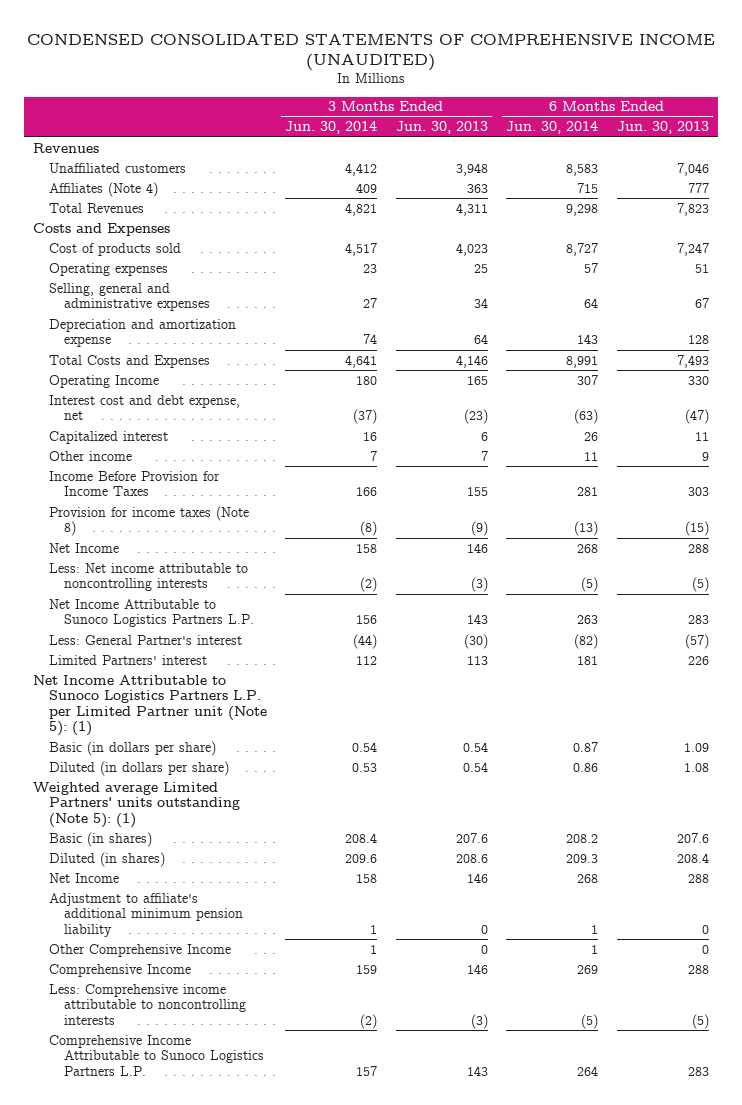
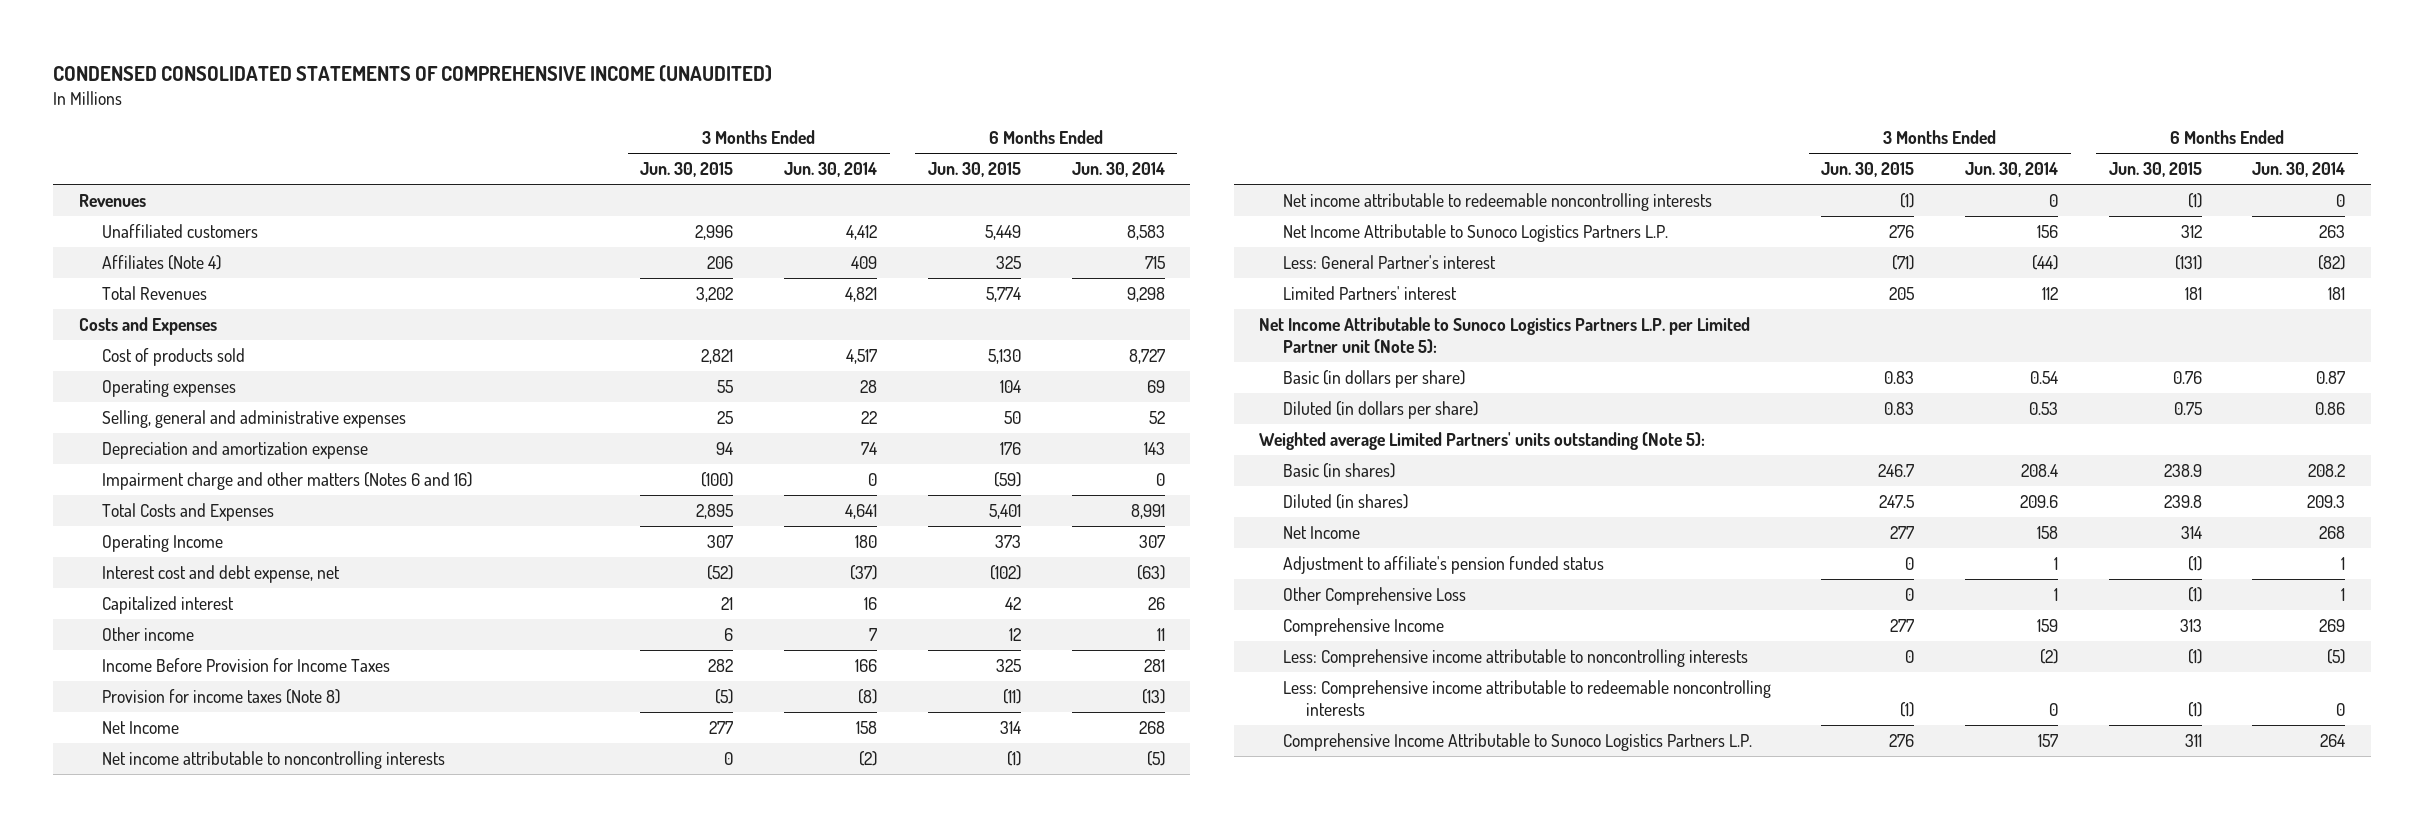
[395,121,488,135] Jun. 30, 2013 -> none
[616,121,709,135] Jun. 30, 2013 -> none
none -> [640,162,734,178] Jun. 30, 2015
none -> [927,162,1021,178] Jun. 30, 2015
[363,263,378,273] 23 -> [860,379,878,393] 28
[584,262,599,273] 57 -> [1146,379,1165,393] 69
[363,298,378,309] 27 -> [861,410,878,424] 22
[584,298,599,309] 64 -> [1148,410,1165,424] 52
none -> [101,471,472,490] Impairment charge and other matters (Notes 6 and 16)
[48,562,248,592] Less: Net income attributable to noncontrolling interests -> [101,750,445,769] Net income attributable to noncontrolling interests
none -> [1282,192,1712,211] Net income attributable to redeemable noncontrolling interests
[33,674,267,737] Net Income Attributable to Sunoco Logistics Partners L.P. per Limited Partner unit (Note 5): (1) -> [1259,316,1751,353] Net Income Attributable to Sunoco Logistics Partners L.P. per Limited Partner unit (Note 5):
[33,781,240,828] Weighted average Limited Partners' units outstanding (Note 5): (1) -> [1259,431,1706,450] Weighted average Limited Partners' units outstanding (Note 5):
[48,892,244,937] Adjustment to affiliate's additional minimum pension liability -> [1282,555,1604,574] Adjustment to affiliate's pension funded status
[48,943,231,957] Other Comprehensive Income -> [1282,586,1466,605] Other Comprehensive Loss
none -> [1282,679,1771,716] Less: Comprehensive income attributable to redeemable noncontrolling interests

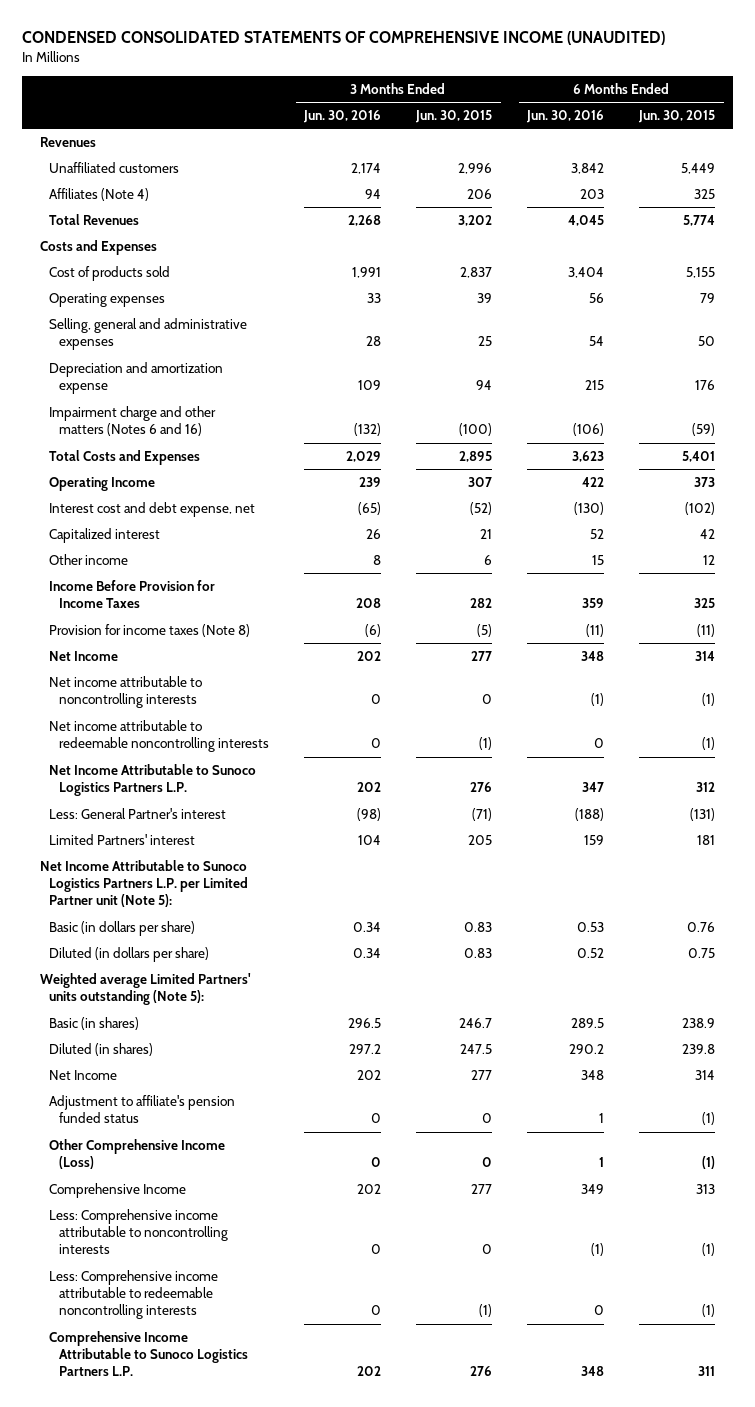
[784,162,878,178] Jun. 30, 2014 -> none
[1071,162,1165,178] Jun. 30, 2014 -> none
none -> [303,109,382,123] Jun. 30, 2016
none -> [526,109,605,123] Jun. 30, 2016
[701,348,734,364] 2,821 -> [460,266,493,278] 2,837
[987,348,1021,364] 5,130 -> [686,266,716,278] 5,155
[717,379,734,393] 55 -> [477,292,493,303] 39
[999,379,1021,393] 104 -> [700,292,716,303] 79
[1282,586,1466,605] Other Comprehensive Loss -> [49,1138,226,1170] Other Comprehensive Income (Loss)

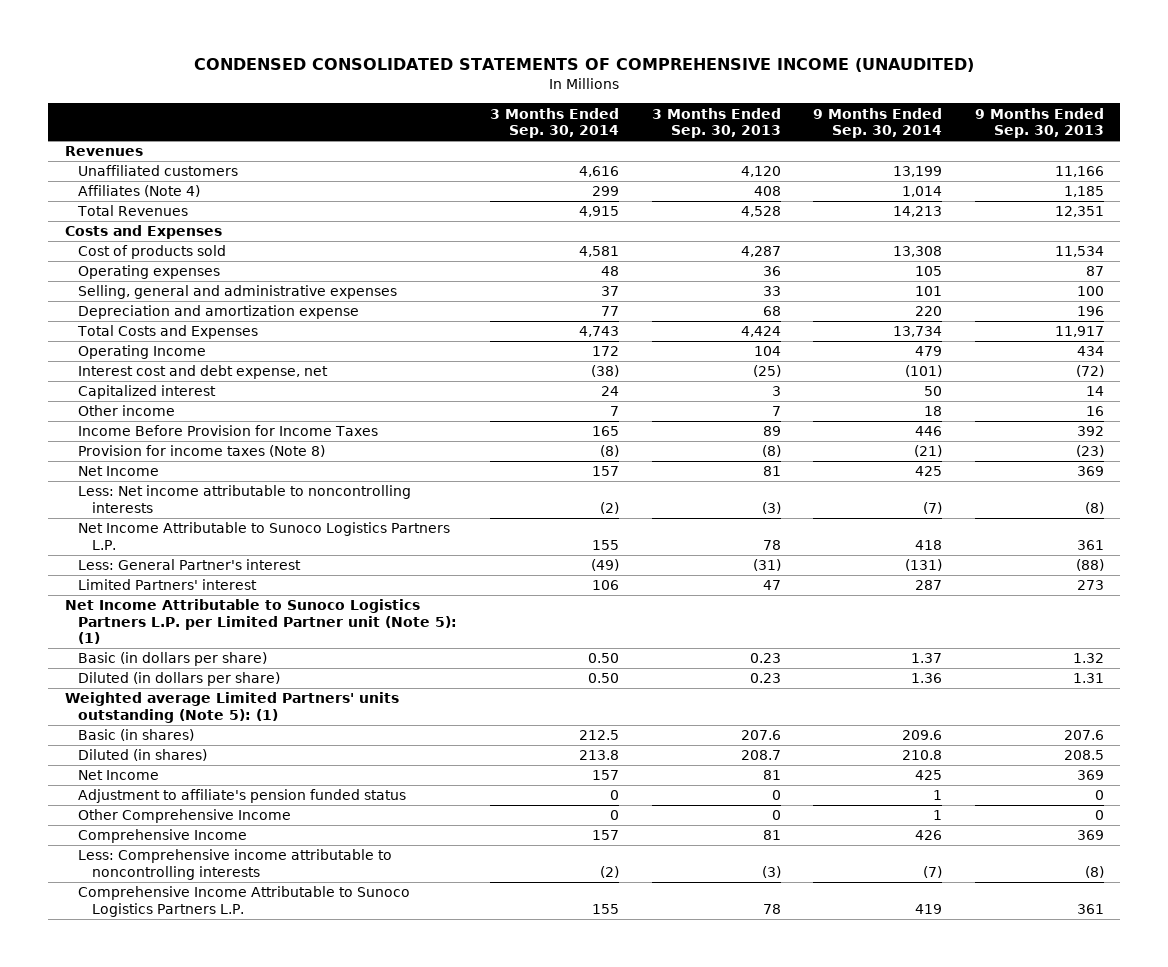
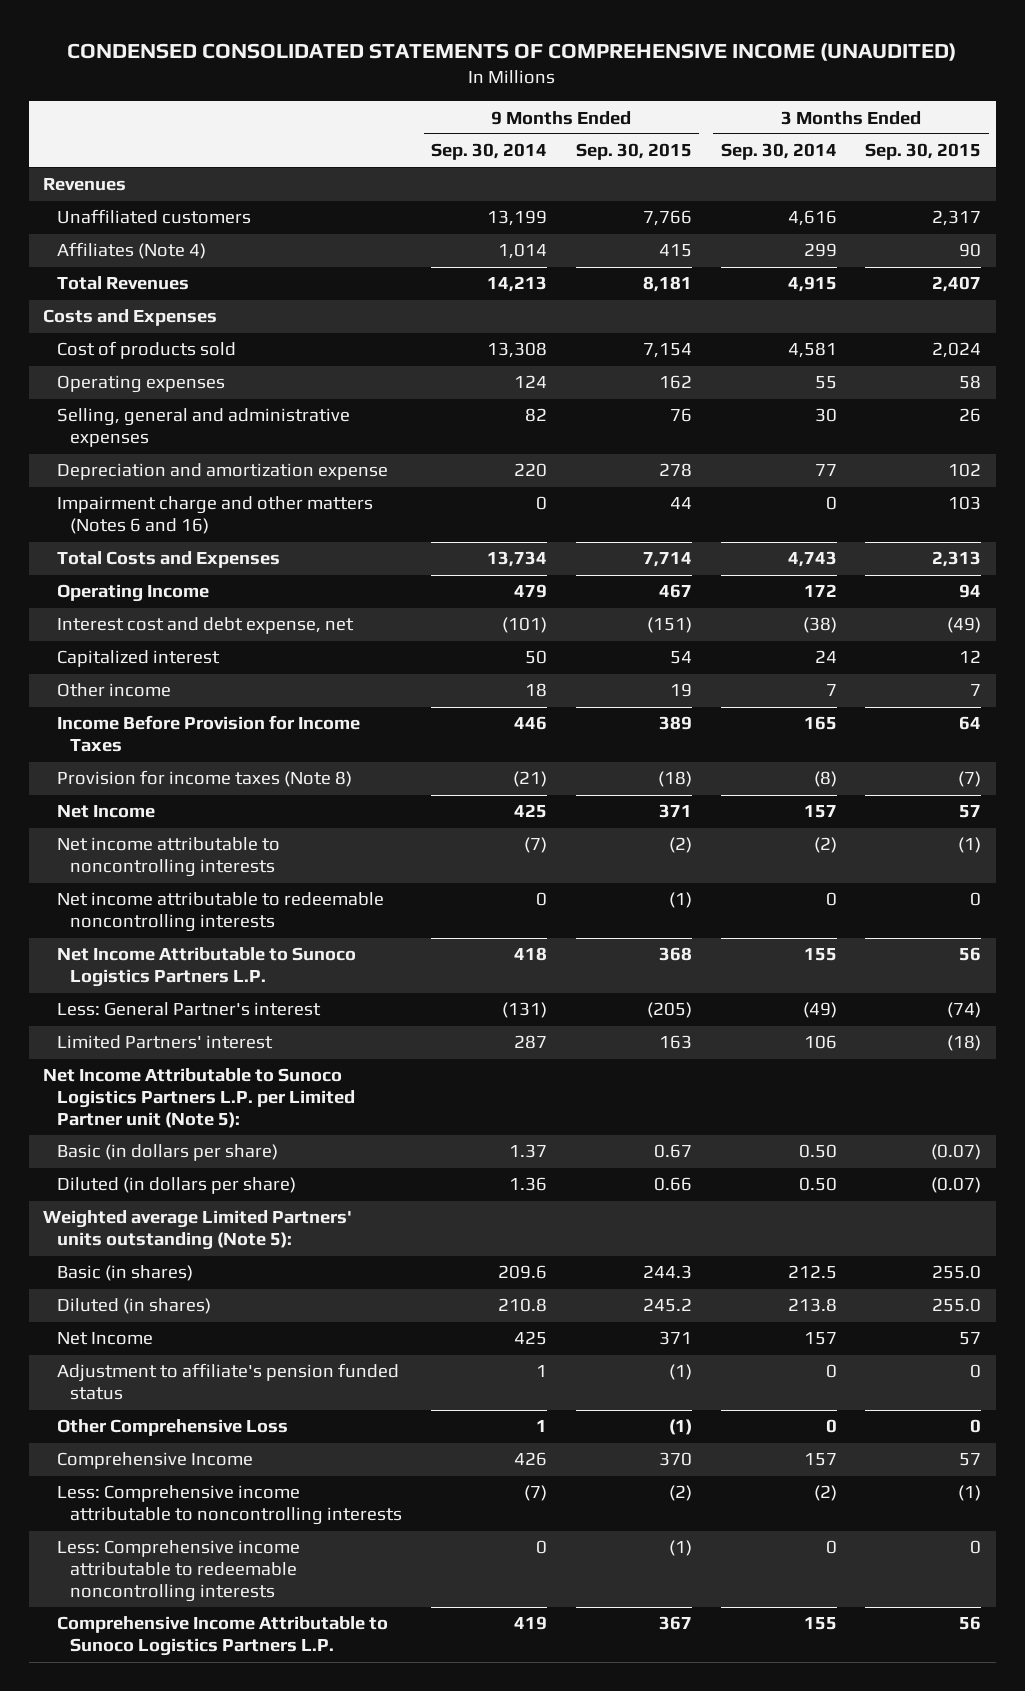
[651,107,781,139] 3 Months Ended Sep. 30, 2013 -> none
[974,107,1104,139] 9 Months Ended Sep. 30, 2013 -> none
none -> [575,143,692,161] Sep. 30, 2015
none -> [865,143,982,161] Sep. 30, 2015
[600,266,619,277] 48 -> [814,376,837,390] 55
[915,266,943,277] 105 -> [514,375,548,389] 124
[600,286,619,297] 37 -> [814,408,837,423] 30
[915,286,943,297] 101 -> [525,408,548,423] 82
none -> [56,496,373,535] Impairment charge and other matters (Notes 6 and 16)
[78,485,412,513] Less: Net income attributable to noncontrolling interests -> [56,837,280,878] Net income attributable to noncontrolling interests
none -> [56,892,384,933] Net income attributable to redeemable noncontrolling interests
[64,599,458,644] Net Income Attributable to Sunoco Logistics Partners L.P. per Limited Partner unit (Note 5): (1) -> [43,1068,355,1129] Net Income Attributable to Sunoco Logistics Partners L.P. per Limited Partner unit (Note 5):
[64,692,399,723] Weighted average Limited Partners' units outstanding (Note 5): (1) -> [43,1210,353,1251] Weighted average Limited Partners' units outstanding (Note 5):
[78,809,292,824] Other Comprehensive Income -> [56,1419,288,1437] Other Comprehensive Loss
none -> [56,1540,300,1603] Less: Comprehensive income attributable to redeemable noncontrolling interests

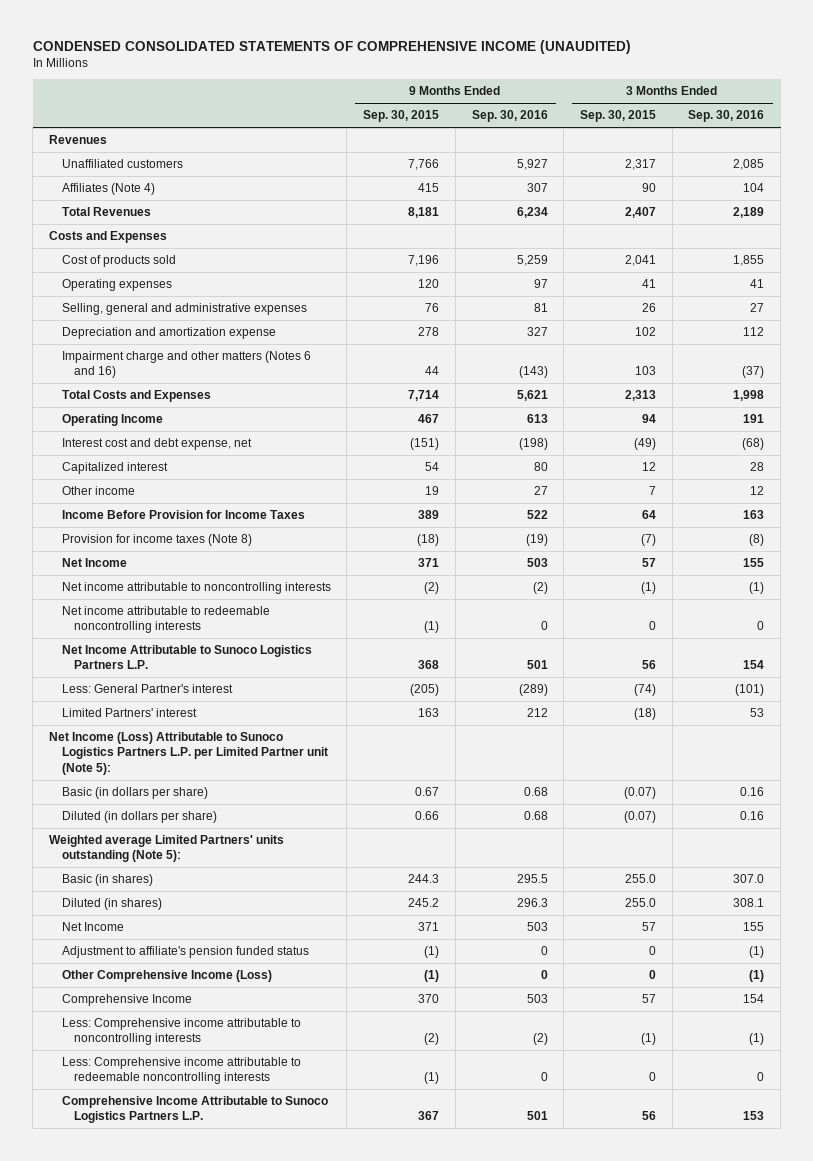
[431,143,548,161] Sep. 30, 2014 -> none
[720,143,837,161] Sep. 30, 2014 -> none
none -> [471,110,548,123] Sep. 30, 2016
none -> [688,110,765,123] Sep. 30, 2016
[642,343,692,359] 7,154 -> [408,255,440,267] 7,196
[932,342,982,359] 2,024 -> [624,255,656,267] 2,041
[658,375,692,390] 162 -> [418,279,440,289] 120
[959,375,982,390] 58 -> [641,279,656,289] 41
[43,1068,355,1129] Net Income Attributable to Sunoco Logistics Partners L.P. per Limited Partner unit (Note 5): -> [48,732,328,775] Net Income (Loss) Attributable to Sunoco Logistics Partners L.P. per Limited Partner unit (Note 5):
[56,1419,288,1437] Other Comprehensive Loss -> [61,970,272,983] Other Comprehensive Income (Loss)

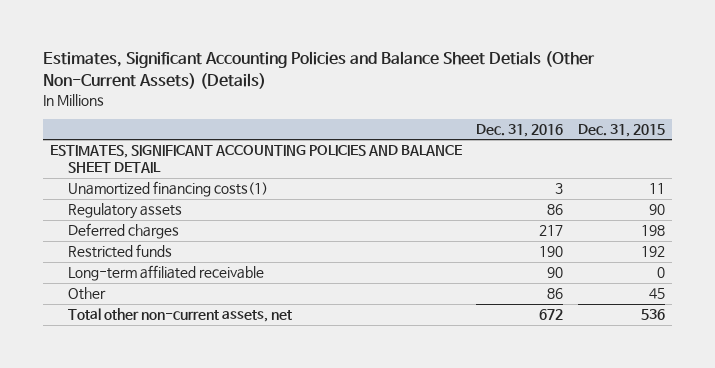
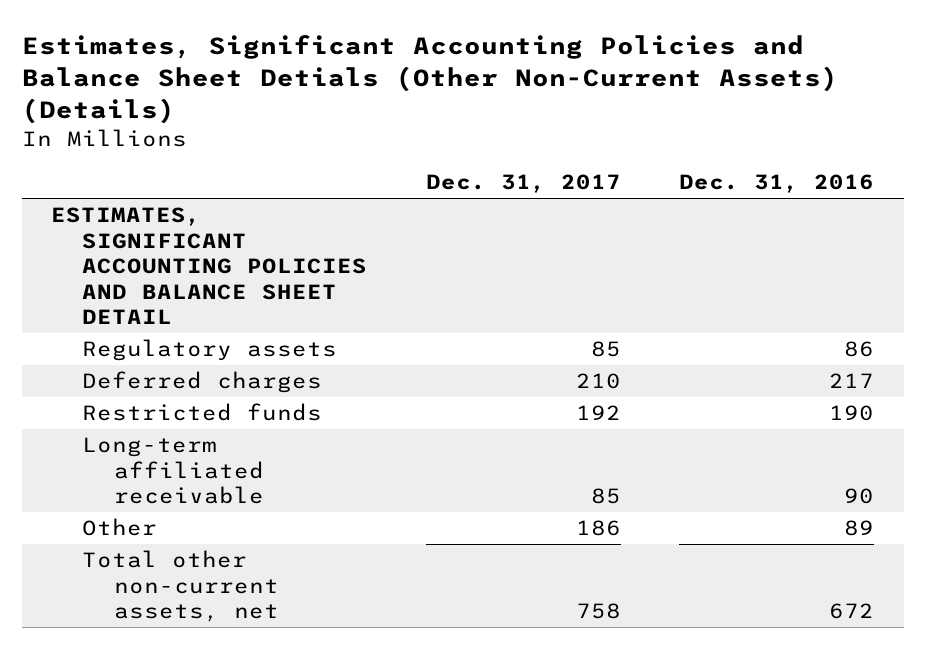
[577,124,665,138] Dec. 31, 2015 -> none
none -> [425,174,621,194] Dec. 31, 2017
[67,181,268,198] Unamortized financing costs(1) -> none
[547,288,564,300] 86 -> [844,520,875,537] 89

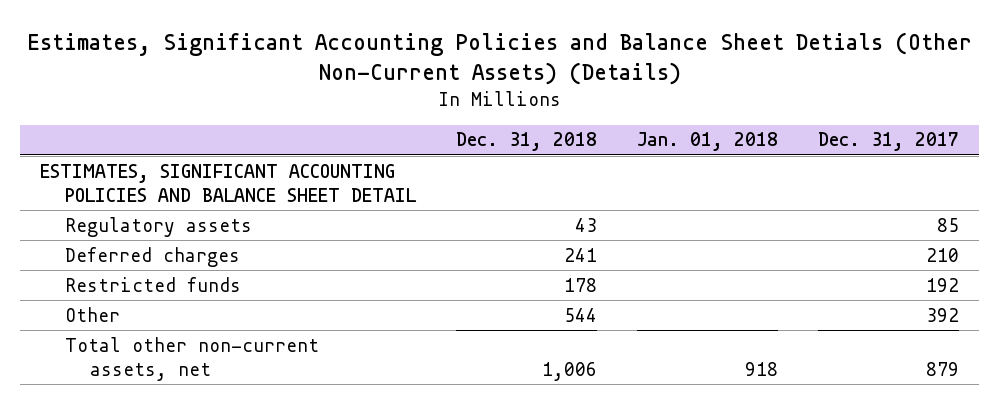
[679,174,875,194] Dec. 31, 2016 -> none
none -> [456,132,598,152] Dec. 31, 2018
none -> [637,132,779,152] Jan. 01, 2018
[82,437,264,505] Long-term affiliated receivable -> none
[575,520,621,537] 186 -> [926,307,960,322] 392
[575,603,621,620] 758 -> [926,361,960,376] 879

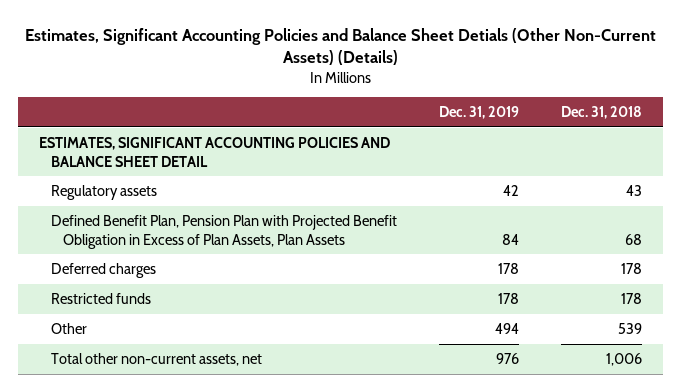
[637,132,779,152] Jan. 01, 2018 -> none
[818,132,960,152] Dec. 31, 2017 -> none
none -> [439,105,520,119] Dec. 31, 2019
none -> [51,214,398,249] Defined Benefit Plan, Pension Plan with Projected Benefit Obligation in Excess of Plan Assets, Plan Assets
[564,247,598,262] 241 -> [621,262,643,274] 178
[564,307,598,322] 544 -> [618,322,643,334] 539

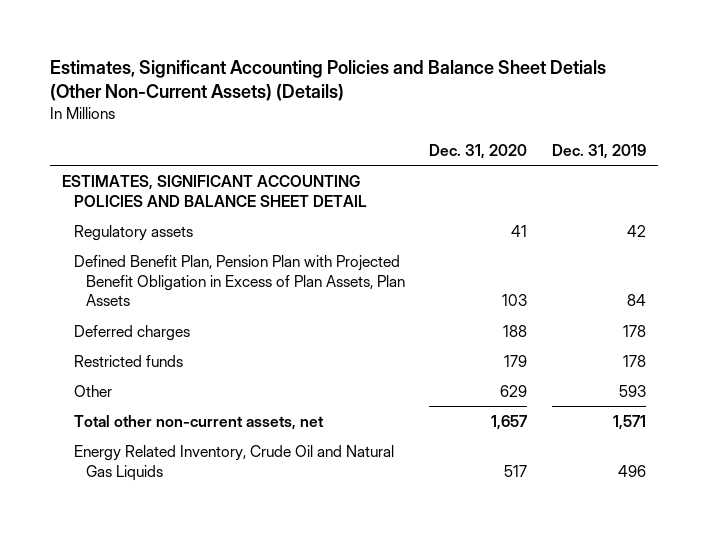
[561,105,643,119] Dec. 31, 2018 -> none
none -> [429,143,528,159] Dec. 31, 2020
[495,322,520,334] 494 -> [618,384,646,397] 593
[496,352,520,364] 976 -> [612,414,646,430] 1,571
none -> [73,444,394,481] Energy Related Inventory, Crude Oil and Natural Gas Liquids

